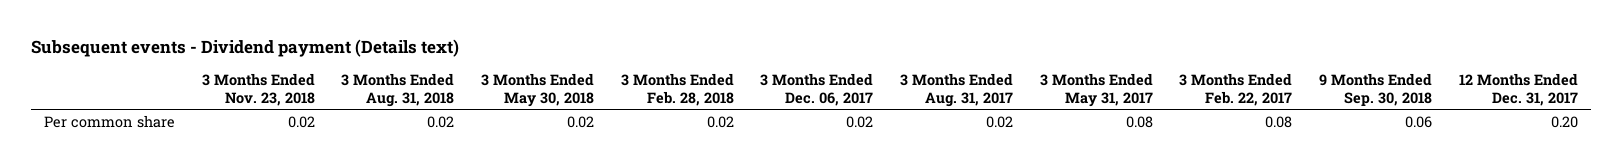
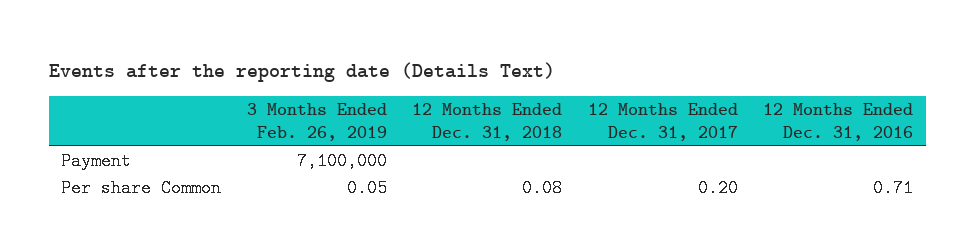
[30,39,459,58] Subsequent events - Dividend payment (Details text) -> [48,62,555,83] Events after the reporting date (Details Text)
[201,73,315,106] 3 Months Ended Nov. 23, 2018 -> none
[341,73,455,107] 3 Months Ended Aug. 31, 2018 -> none
[481,73,595,107] 3 Months Ended May 30, 2018 -> none
[620,73,734,106] 3 Months Ended Feb. 28, 2018 -> none
[760,73,874,106] 3 Months Ended Dec. 06, 2017 -> none
[899,73,1013,107] 3 Months Ended Aug. 31, 2017 -> none
[1039,73,1153,107] 3 Months Ended May 31, 2017 -> none
[1179,73,1293,106] 3 Months Ended Feb. 22, 2017 -> none
[1318,73,1432,106] 9 Months Ended Sep. 30, 2018 -> none
none -> [246,103,387,141] 3 Months Ended Feb. 26, 2019
none -> [412,103,563,141] 12 Months Ended Dec. 31, 2018
none -> [763,103,914,141] 12 Months Ended Dec. 31, 2016
none -> [61,152,132,171] Payment
[44,115,176,129] Per common share -> [61,179,222,198] Per share Common

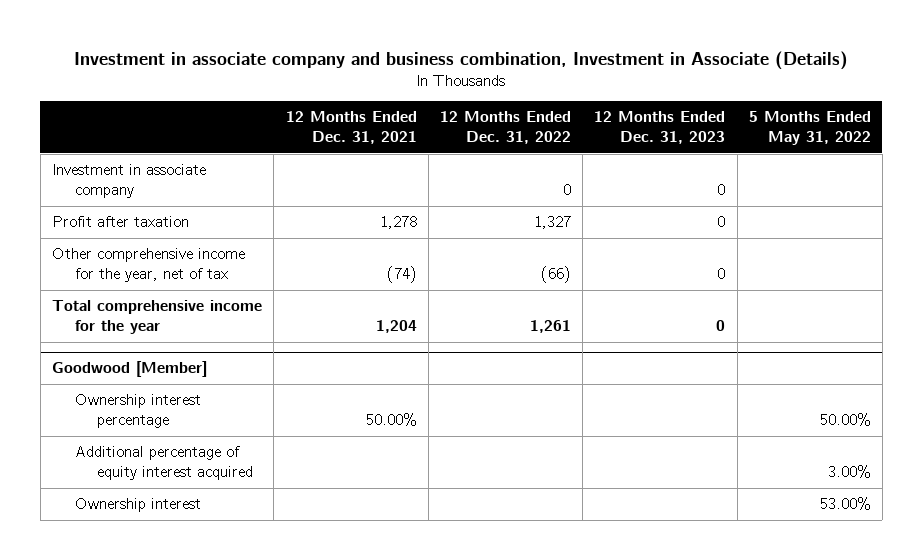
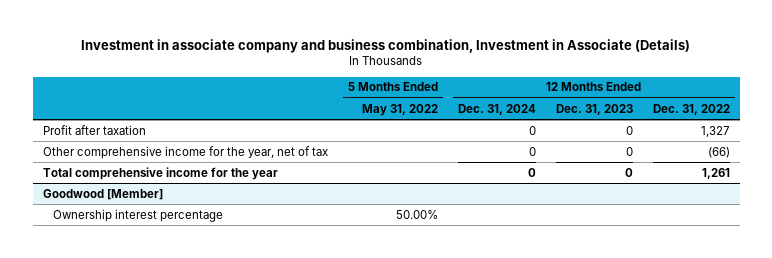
[285,111,417,145] 12 Months Ended Dec. 31, 2021 -> none
none -> [457,103,536,115] Dec. 31, 2024
[52,164,207,199] Investment in associate company -> none
[74,446,254,481] Additional percentage of equity interest acquired -> none
[74,498,201,513] Ownership interest -> none

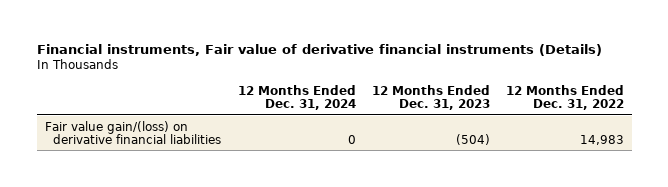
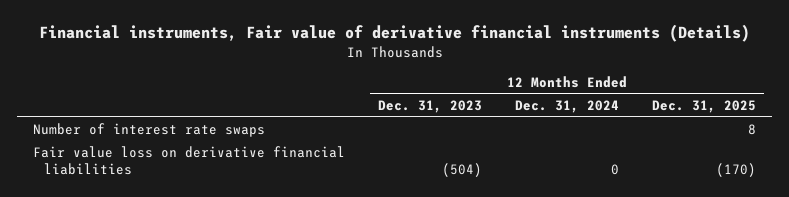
[505,85,624,111] 12 Months Ended Dec. 31, 2022 -> none
none -> [651,100,756,114] Dec. 31, 2025
none -> [33,123,266,138] Number of interest rate swaps
[44,120,222,144] Fair value gain/(loss) on derivative financial liabilities -> [33,146,346,175] Fair value loss on derivative financial liabilities

